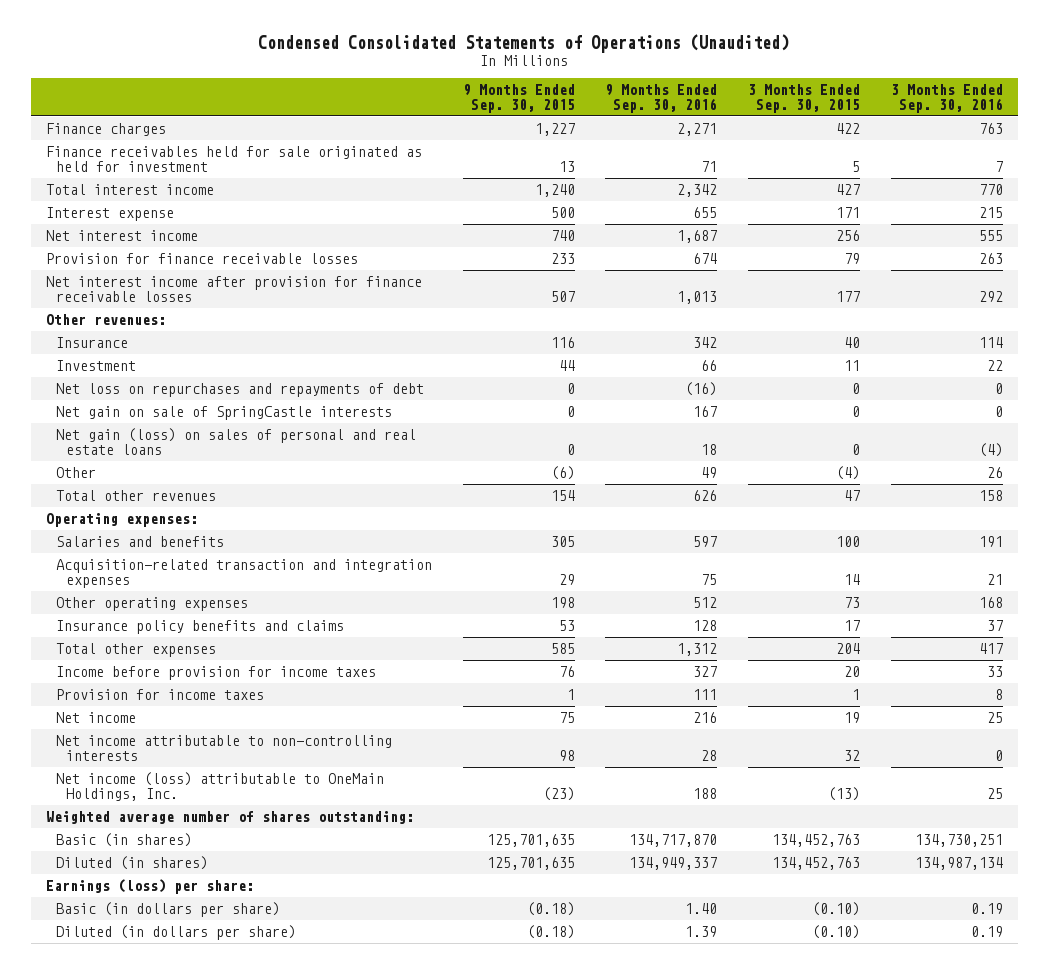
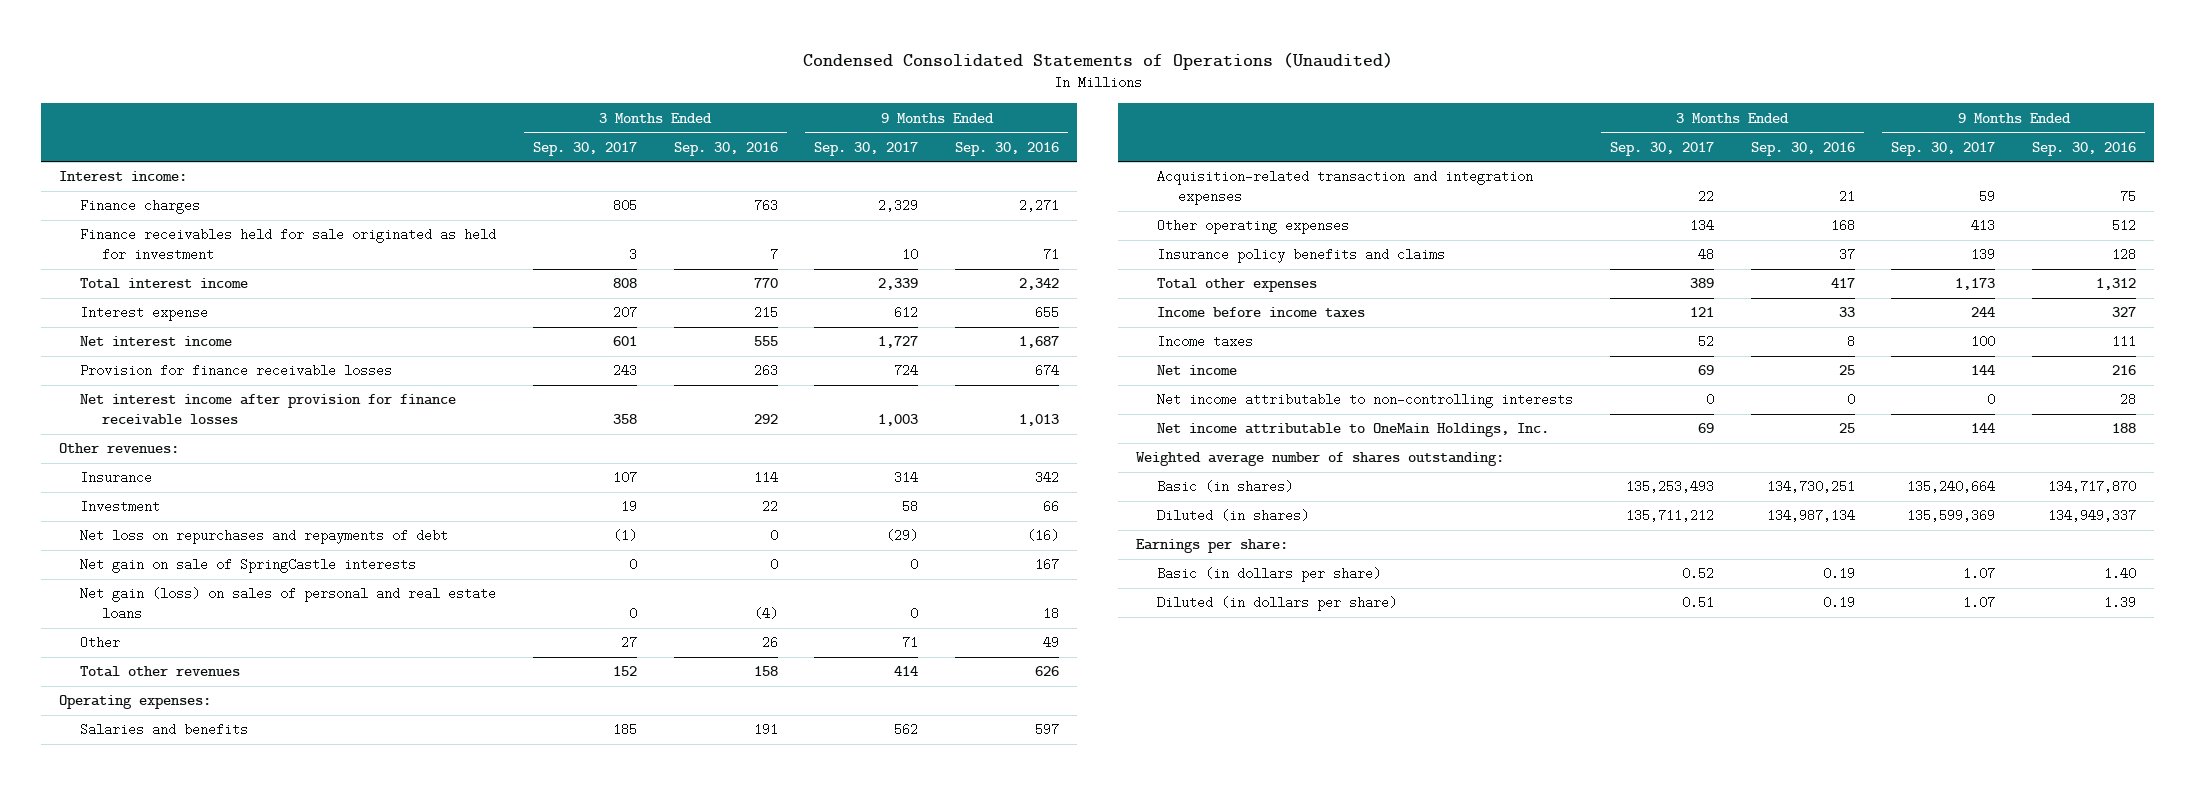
[462,83,575,113] 9 Months Ended Sep. 30, 2015 -> none
[747,83,860,113] 3 Months Ended Sep. 30, 2015 -> none
none -> [533,141,638,156] Sep. 30, 2017
none -> [814,141,919,156] Sep. 30, 2017
none -> [59,171,188,182] Interest income:
[56,666,377,681] Income before provision for income taxes -> [1157,307,1366,319] Income before income taxes
[56,689,265,701] Provision for income taxes -> [1157,335,1254,349] Income taxes
[56,772,385,802] Net income (loss) attributable to OneMain Holdings, Inc. -> [1157,423,1550,438] Net income attributable to OneMain Holdings, Inc.
[45,879,254,895] Earnings (loss) per share: -> [1135,539,1288,554] Earnings per share:

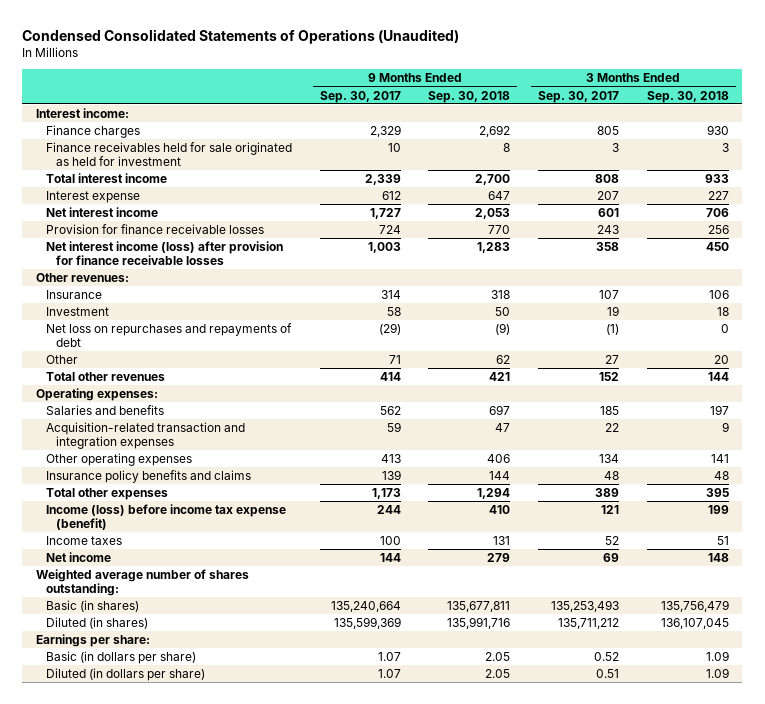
[673,141,778,156] Sep. 30, 2016 -> none
[955,141,1060,156] Sep. 30, 2016 -> none
none -> [428,90,511,103] Sep. 30, 2018
none -> [646,90,729,103] Sep. 30, 2018
[80,394,457,425] Net interest income after provision for finance receivable losses -> [46,241,284,266] Net interest income (loss) after provision for finance receivable losses
[80,558,417,574] Net gain on sale of SpringCastle interests -> none
[80,587,497,620] Net gain (loss) on sales of personal and real estate loans -> none
[1157,307,1366,319] Income before income taxes -> [46,504,287,531] Income (loss) before income tax expense (benefit)
[1157,393,1574,409] Net income attributable to non-controlling interests -> none
[1157,423,1550,438] Net income attributable to OneMain Holdings, Inc. -> none

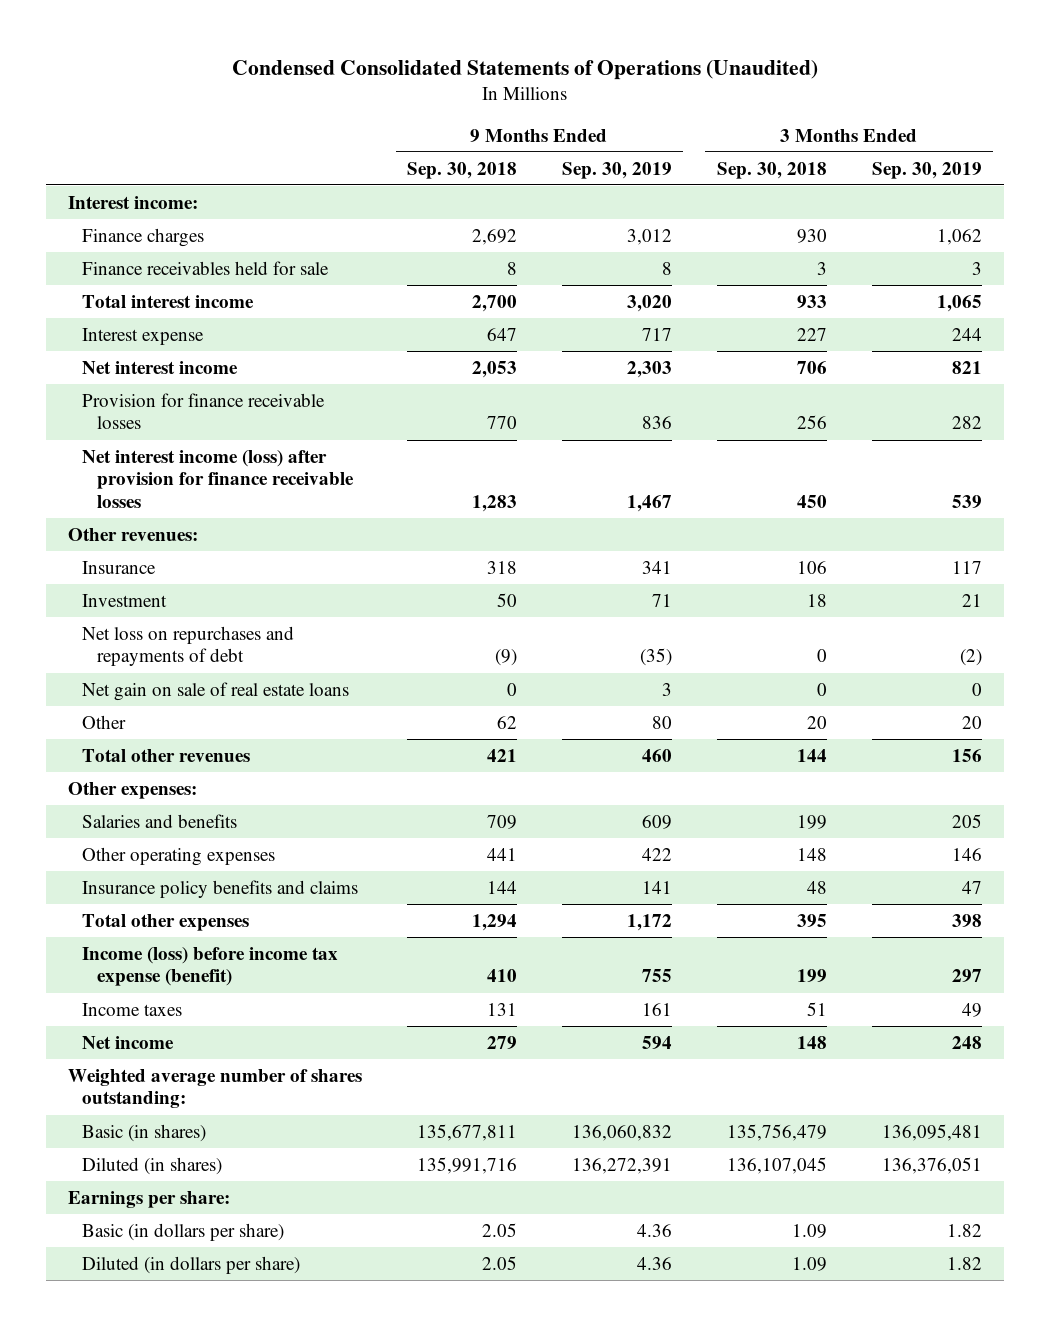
[319,90,401,103] Sep. 30, 2017 -> none
[538,90,620,103] Sep. 30, 2017 -> none
none -> [561,161,672,179] Sep. 30, 2019
none -> [871,161,982,179] Sep. 30, 2019
[46,142,293,167] Finance receivables held for sale originated as held for investment -> [82,260,330,275] Finance receivables held for sale
none -> [82,681,350,701] Net gain on sale of real estate loans
[36,388,159,402] Operating expenses: -> none
[46,422,246,450] Acquisition-related transaction and integration expenses -> none
none -> [68,781,198,799] Other expenses:
[489,405,511,416] 697 -> [486,814,517,829] 709
[709,405,729,416] 197 -> [796,814,827,829] 199
[487,454,511,464] 406 -> [486,847,517,861] 441
[710,454,729,464] 141 -> [796,847,827,861] 148

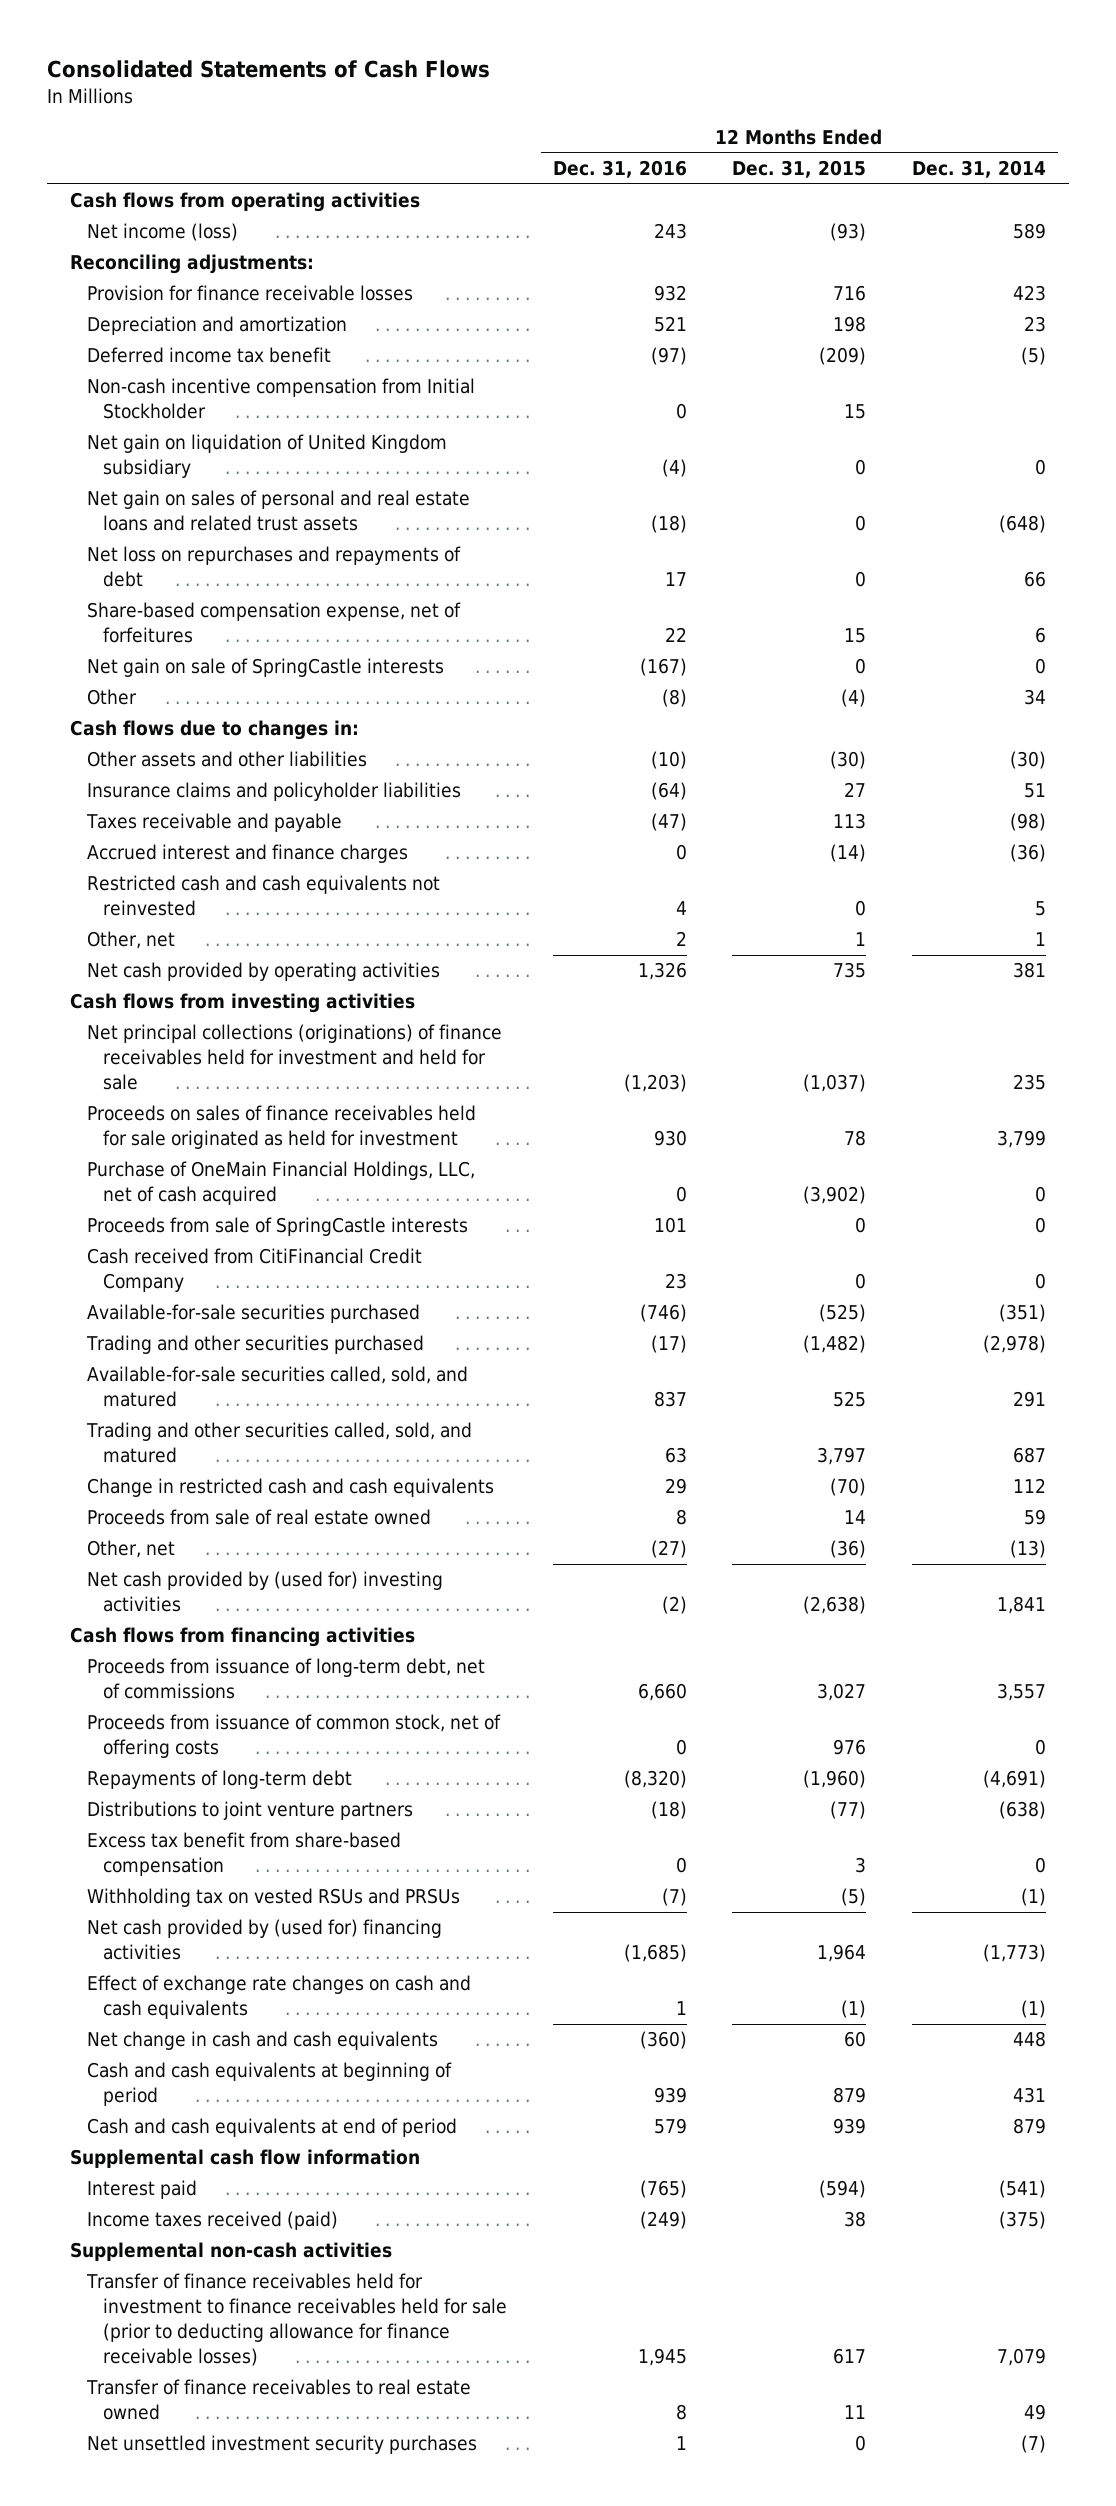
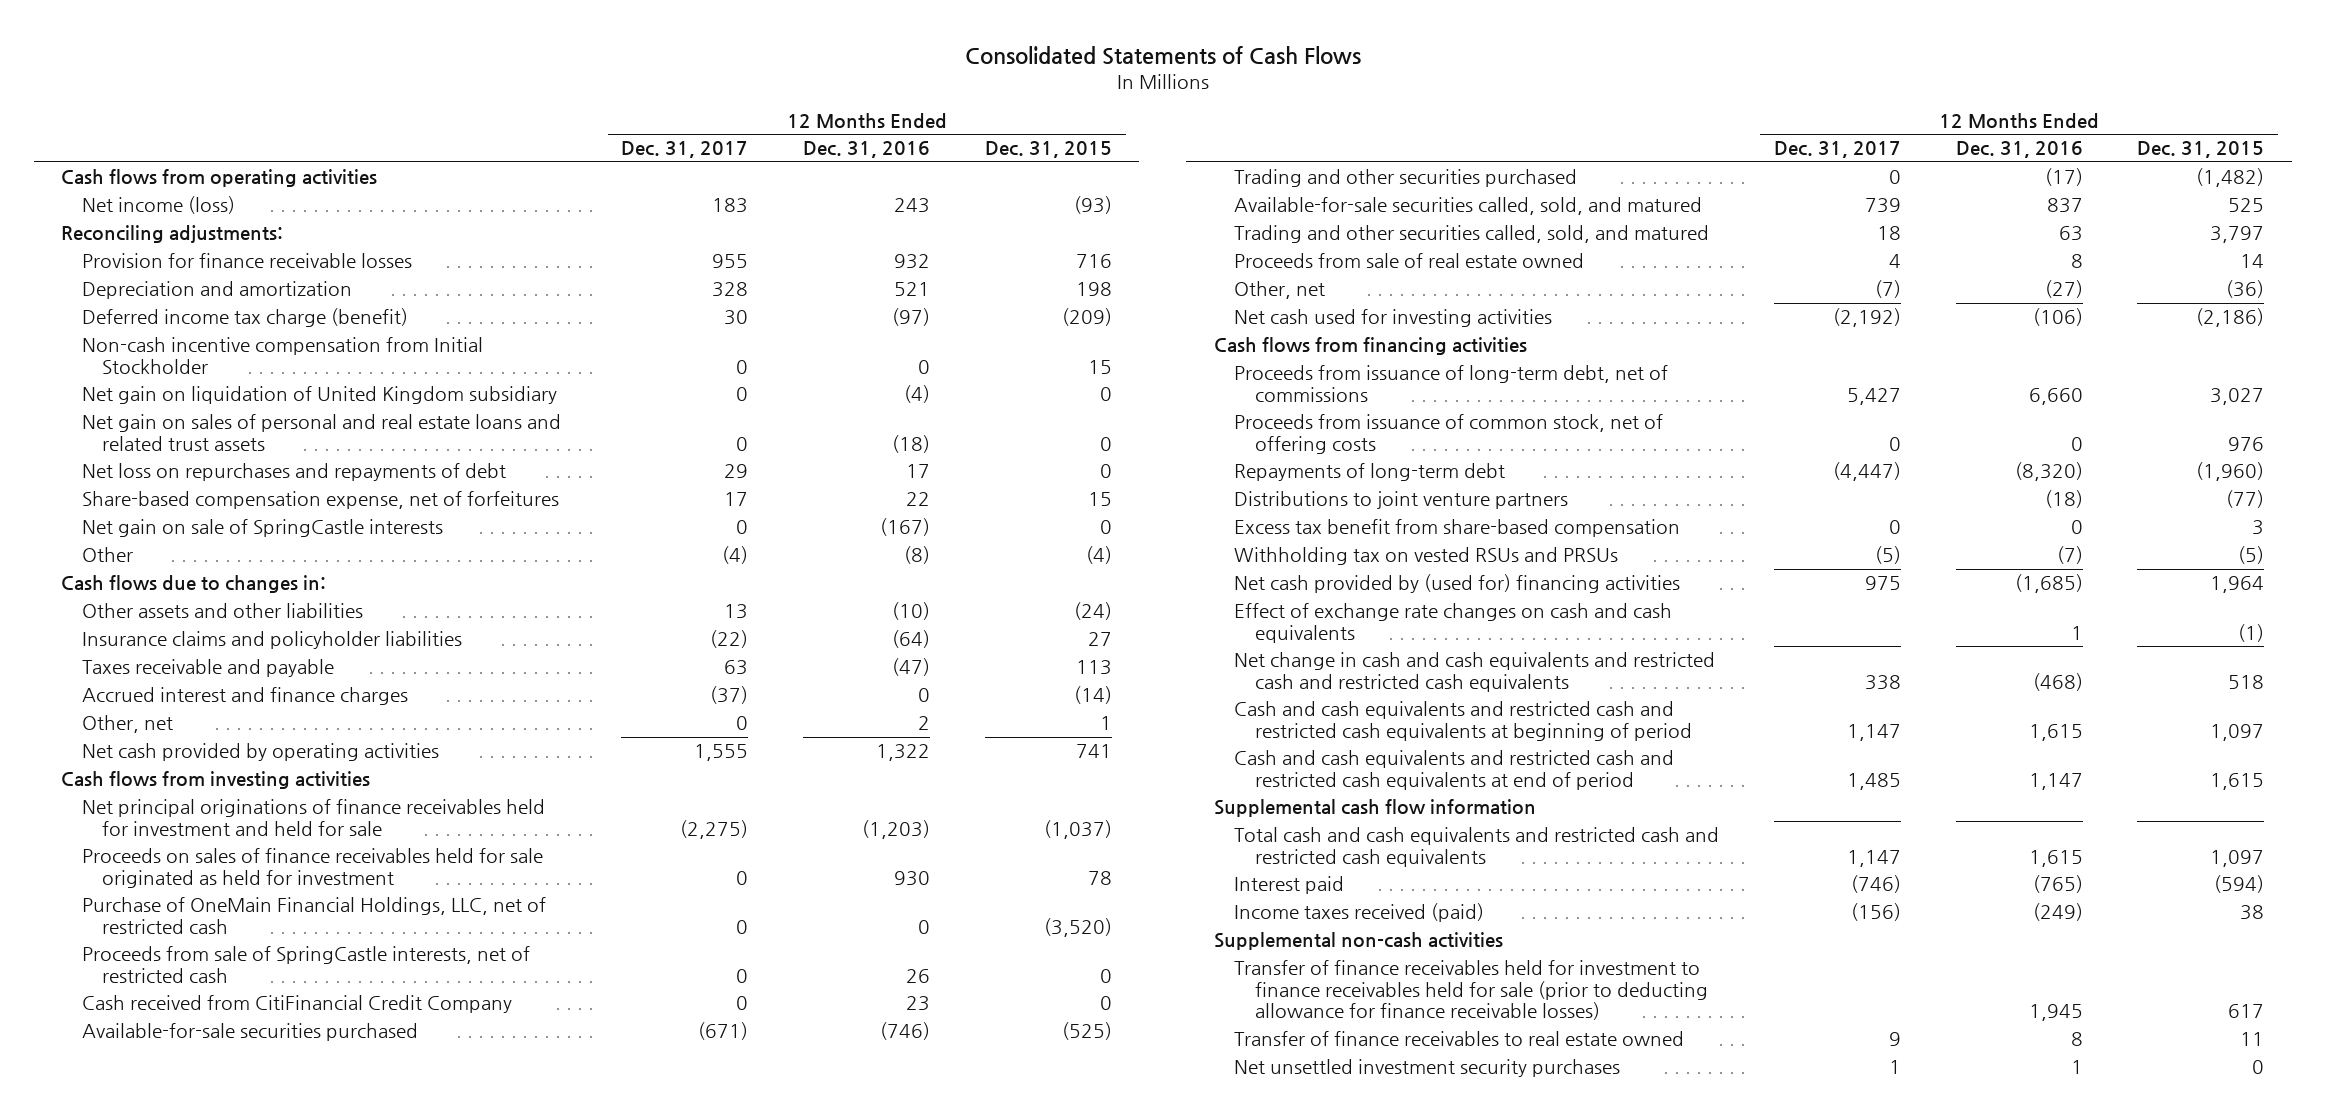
[912,160,1047,179] Dec. 31, 2014 -> none
none -> [621,141,749,159] Dec. 31, 2017
[86,347,331,364] Deferred income tax benefit -> [81,308,408,328] Deferred income tax charge (benefit)
[830,751,867,770] (30) -> [1074,602,1113,621] (24)
[86,875,440,917] Restricted cash and cash equivalents not reinvested -> none
[637,962,687,981] 1,326 -> [876,744,931,762] 1,322
[833,962,867,979] 735 -> [1076,744,1113,759] 741
[86,1024,502,1091] Net principal collections (originations) of finance receivables held for investment and held for sale -> [81,799,545,836] Net principal originations of finance receivables held for investment and held for sale
[86,1161,475,1206] Purchase of OneMain Financial Holdings, LLC, net of cash acquired -> [81,897,546,934] Purchase of OneMain Financial Holdings, LLC, net of restricted cash
[803,1186,867,1205] (3,902) -> [1044,917,1113,937] (3,520)
[86,1217,468,1237] Proceeds from sale of SpringCastle interests -> [81,946,530,983] Proceeds from sale of SpringCastle interests, net of restricted cash
[653,1217,687,1234] 101 -> [906,968,931,983] 26
[86,1478,494,1498] Change in restricted cash and cash equivalents -> none
[86,1571,443,1613] Net cash provided by (used for) investing activities -> [1234,309,1553,328] Net cash used for investing activities
[661,1596,687,1615] (2) -> [2032,308,2083,327] (106)
[803,1596,867,1615] (2,638) -> [2196,308,2265,328] (2,186)
[86,2031,438,2051] Net change in cash and cash equivalents -> [1234,652,1716,692] Net change in cash and cash equivalents and restricted cash and restricted cash equivalents
[639,2031,687,2050] (360) -> [2032,672,2083,691] (468)
[844,2031,867,2048] 60 -> [2228,674,2265,689] 518
[86,2062,452,2107] Cash and cash equivalents at beginning of period -> [1234,701,1692,741] Cash and cash equivalents and restricted cash and restricted cash equivalents at beginning of period
[653,2087,687,2104] 939 -> [2028,723,2083,741] 1,615
[833,2087,867,2104] 879 -> [2210,723,2265,741] 1,097
[86,2118,457,2138] Cash and cash equivalents at end of period -> [1234,750,1675,790] Cash and cash equivalents and restricted cash and restricted cash equivalents at end of period
[653,2118,687,2135] 579 -> [2028,772,2083,790] 1,147
[833,2118,867,2135] 939 -> [2210,772,2265,790] 1,615
none -> [1234,827,1720,867] Total cash and cash equivalents and restricted cash and restricted cash equivalents

